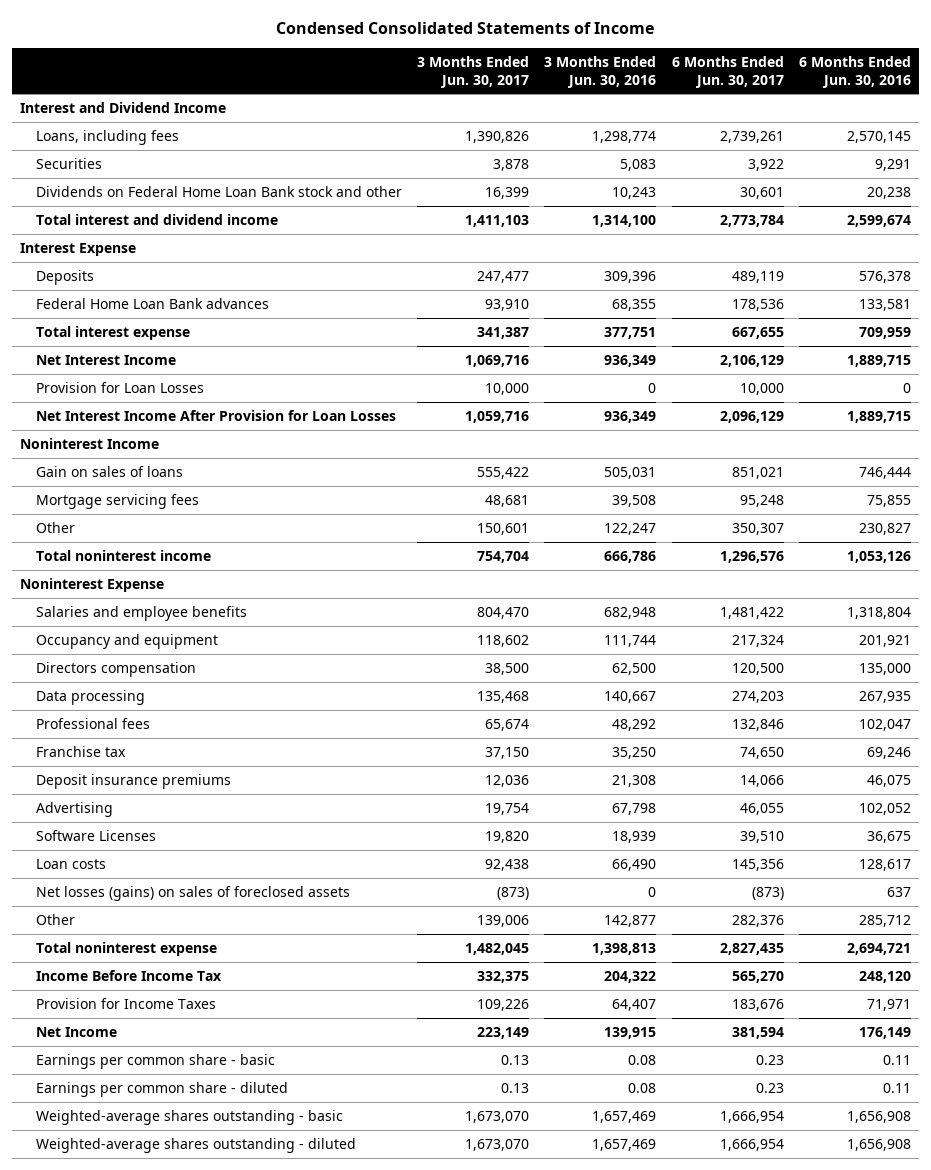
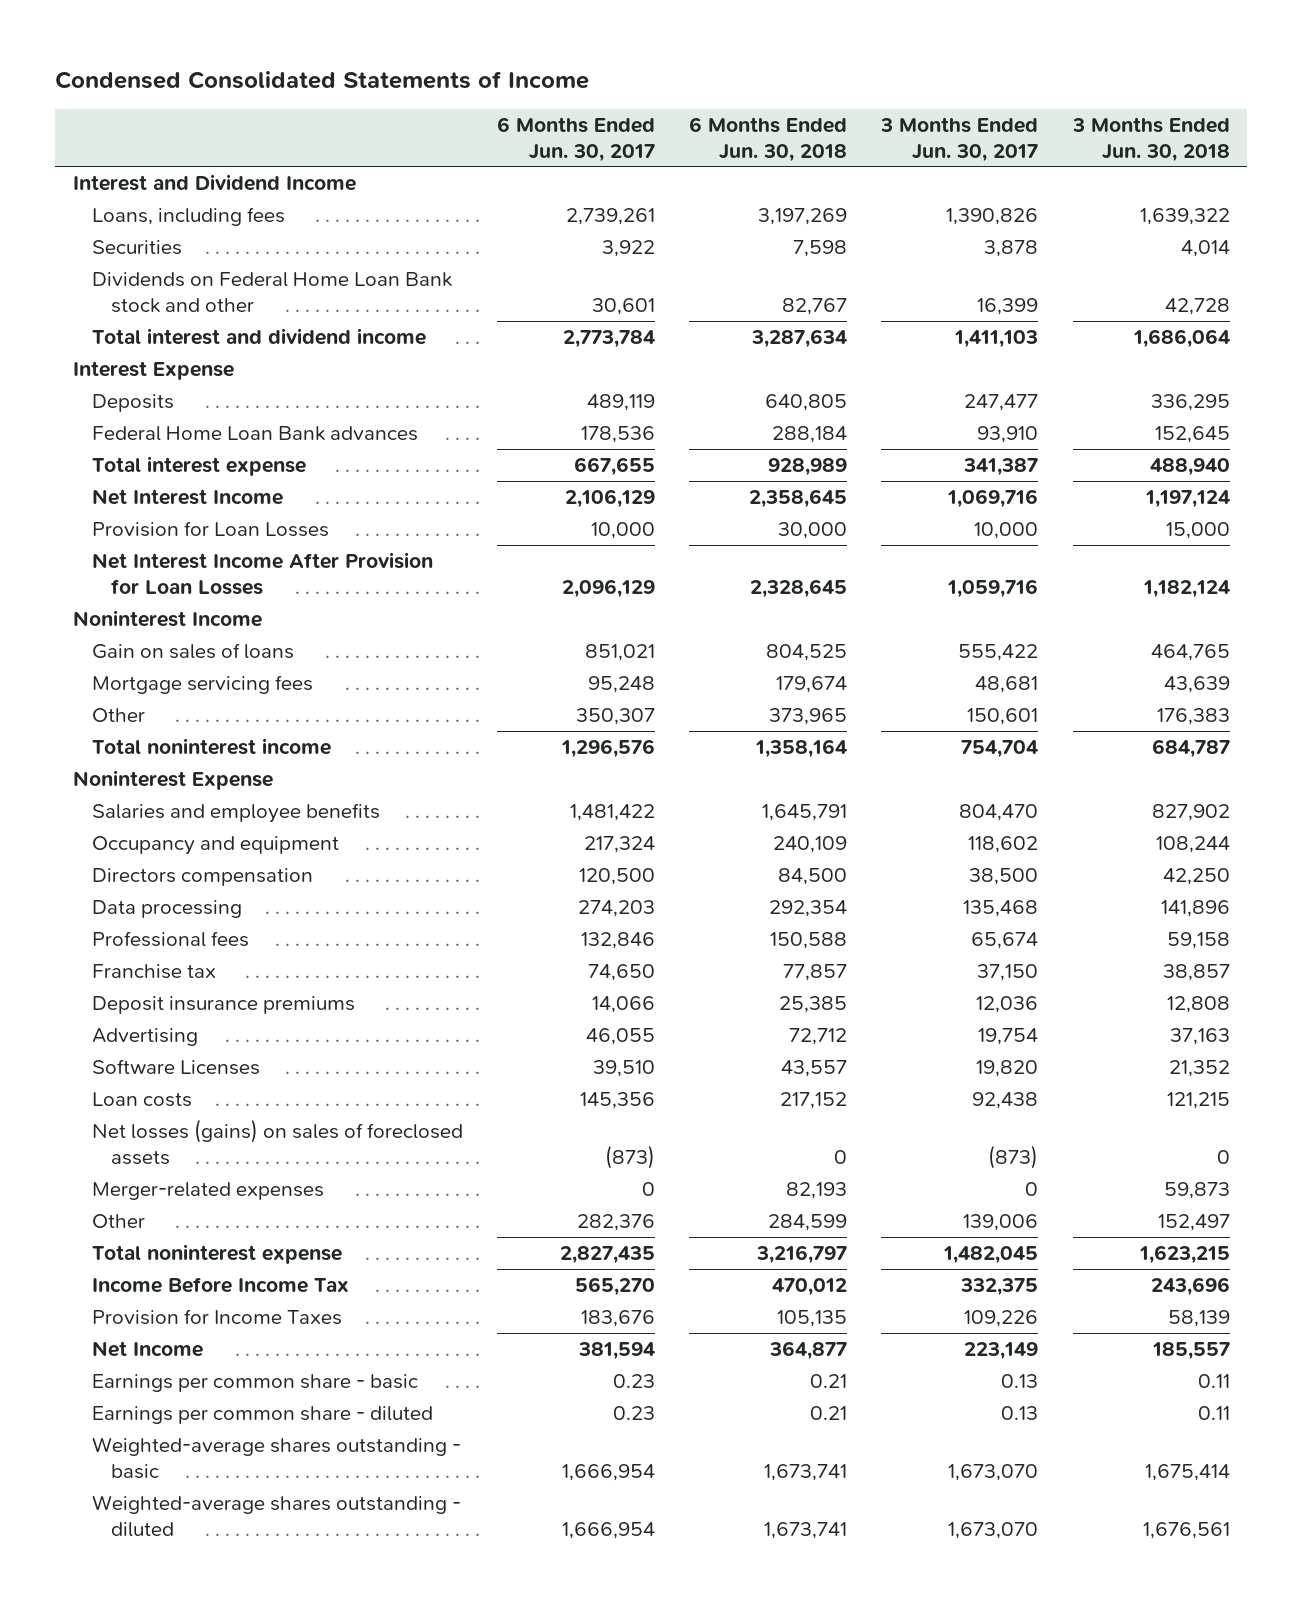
[544,55,657,88] 3 Months Ended Jun. 30, 2016 -> none
[799,55,912,88] 6 Months Ended Jun. 30, 2016 -> none
none -> [689,116,848,162] 6 Months Ended Jun. 30, 2018
none -> [1071,116,1230,162] 3 Months Ended Jun. 30, 2018
none -> [91,1181,324,1200] Merger-related expenses

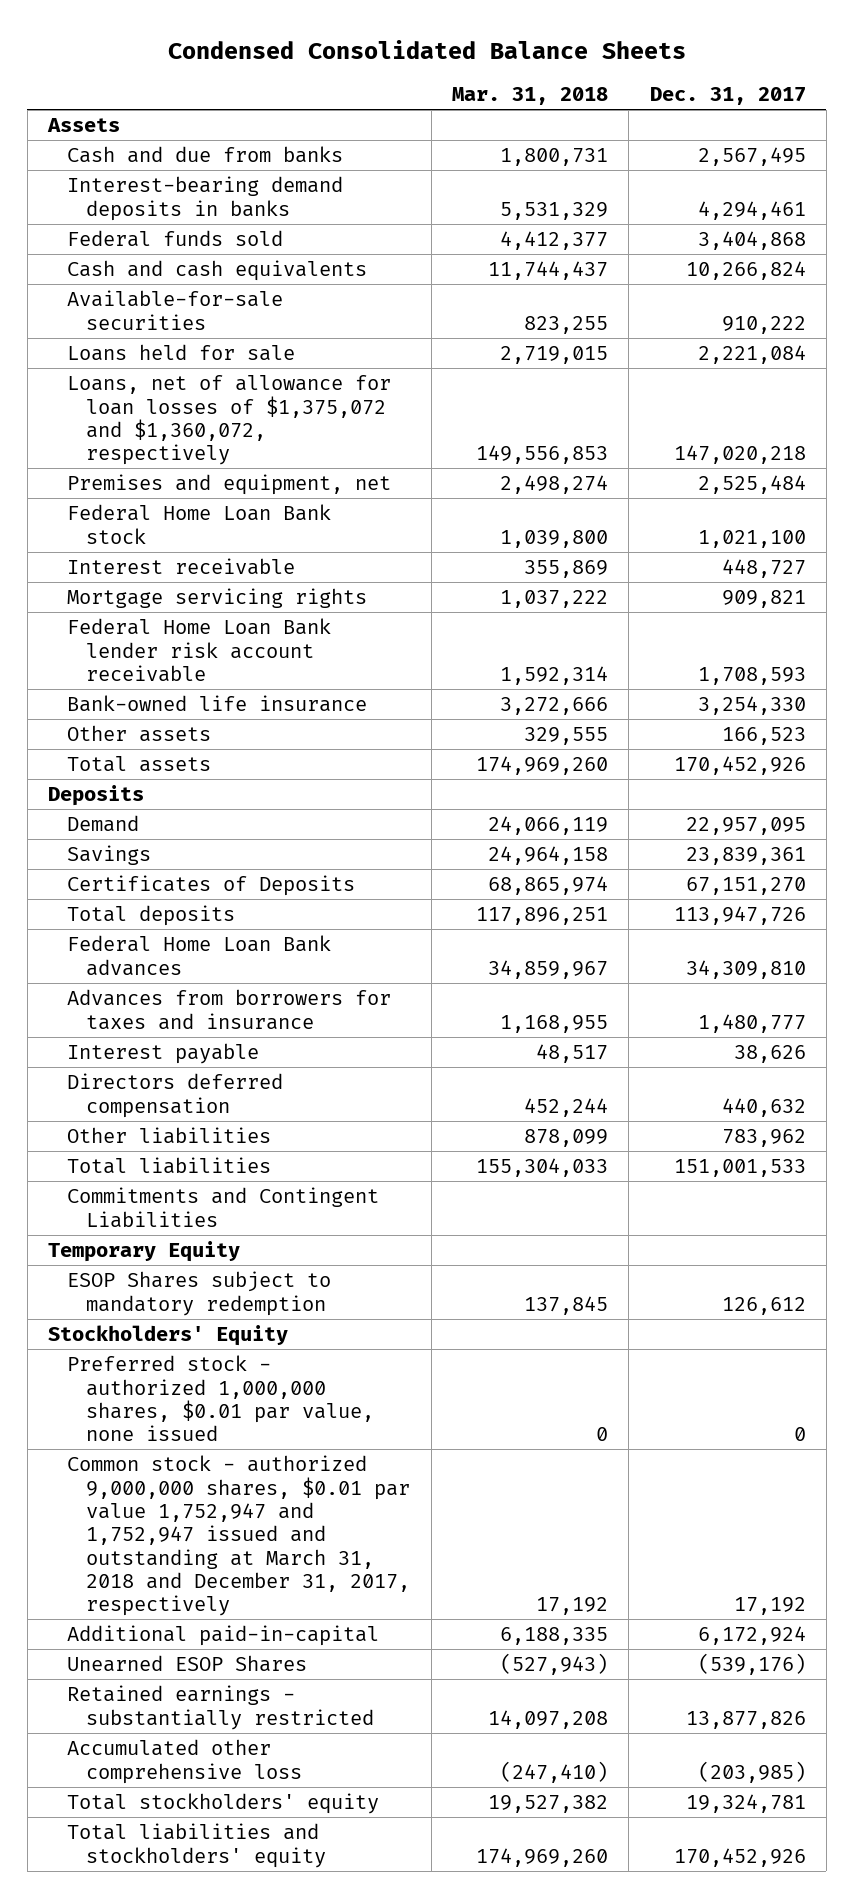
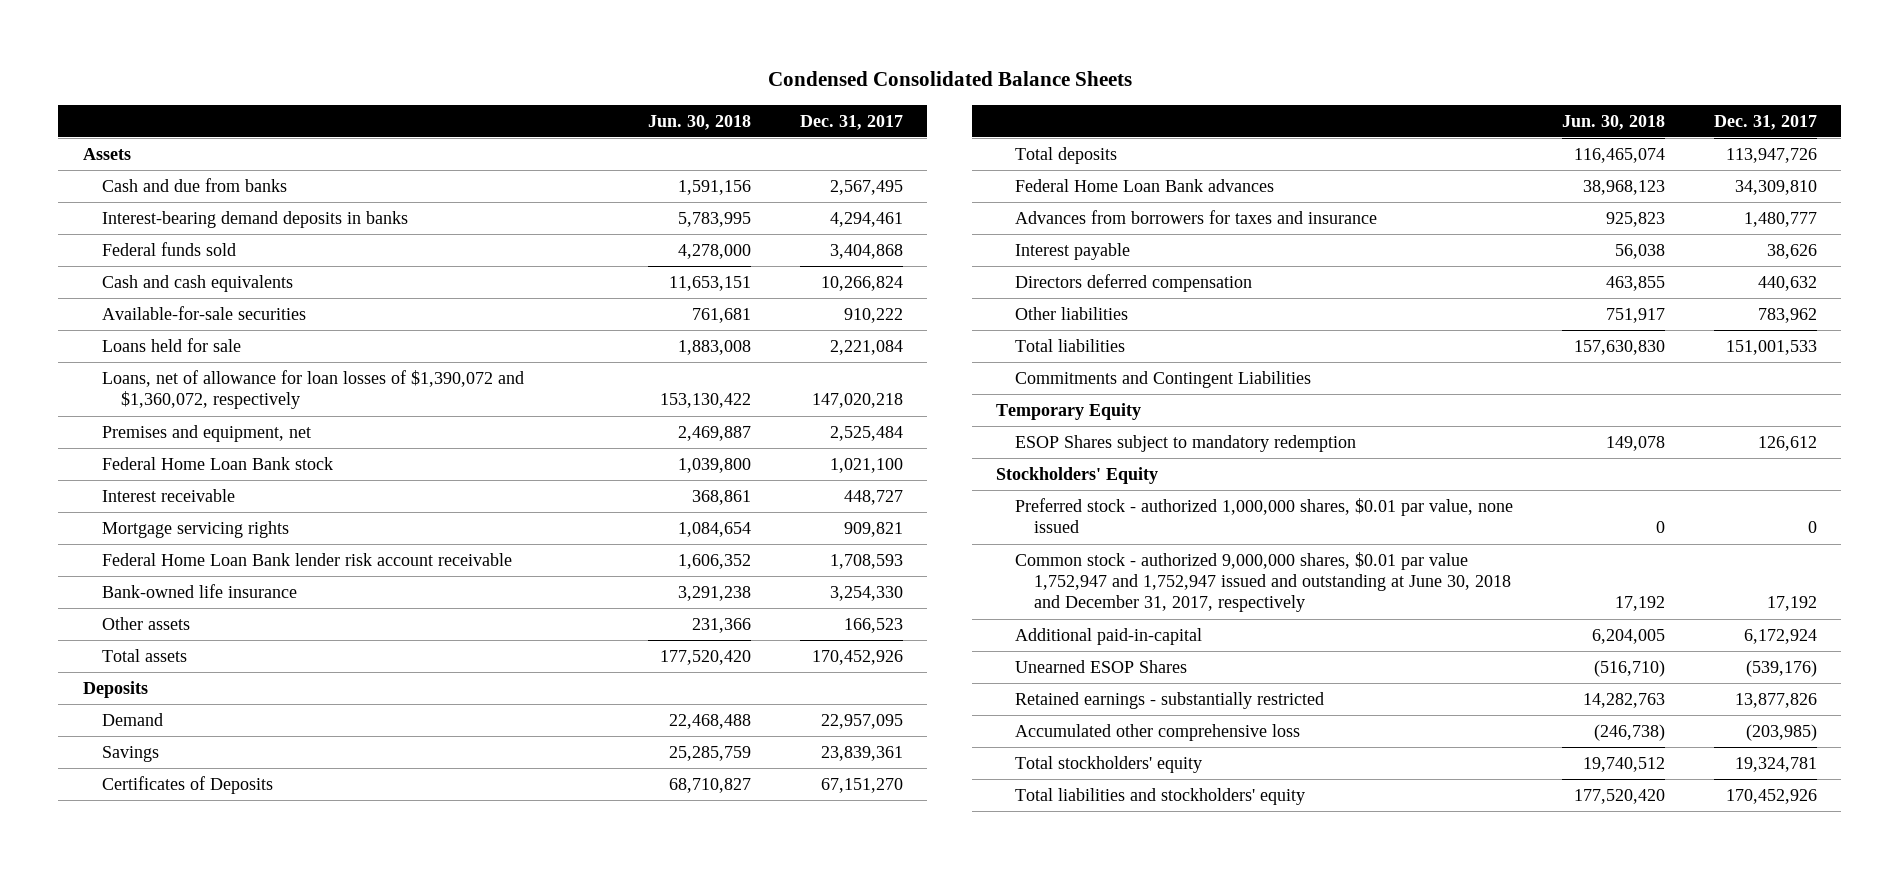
[452,87,609,106] Mar. 31, 2018 -> none
none -> [648,114,752,130] Jun. 30, 2018
[67,375,392,466] Loans, net of allowance for loan losses of $1,375,072 and $1,360,072, respectively -> [101,370,524,410] Loans, net of allowance for loan losses of $1,390,072 and $1,360,072, respectively
[67,1455,411,1617] Common stock - authorized 9,000,000 shares, $0.01 par value 1,752,947 and 1,752,947 issued and outstanding at March 31, 2018 and December 31, 2017, respectively -> [1015,552,1512,613] Common stock - authorized 9,000,000 shares, $0.01 par value 1,752,947 and 1,752,947 issued and outstanding at June 30, 2018 and December 31, 2017, respectively

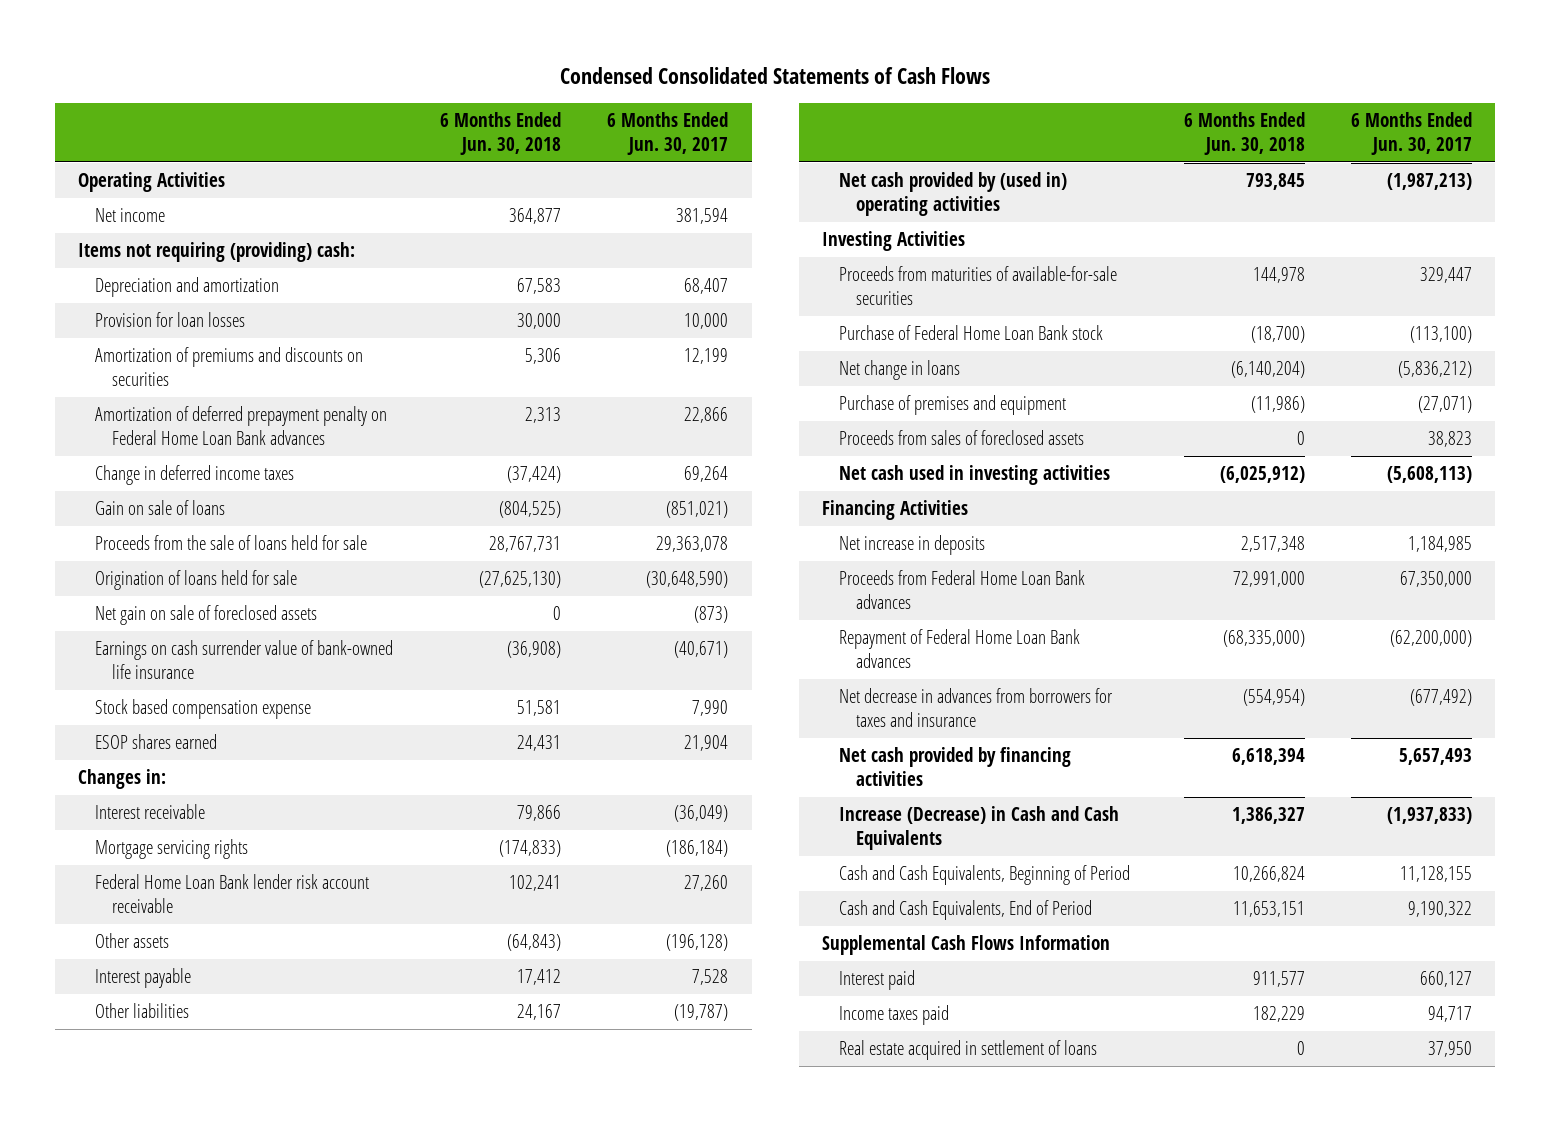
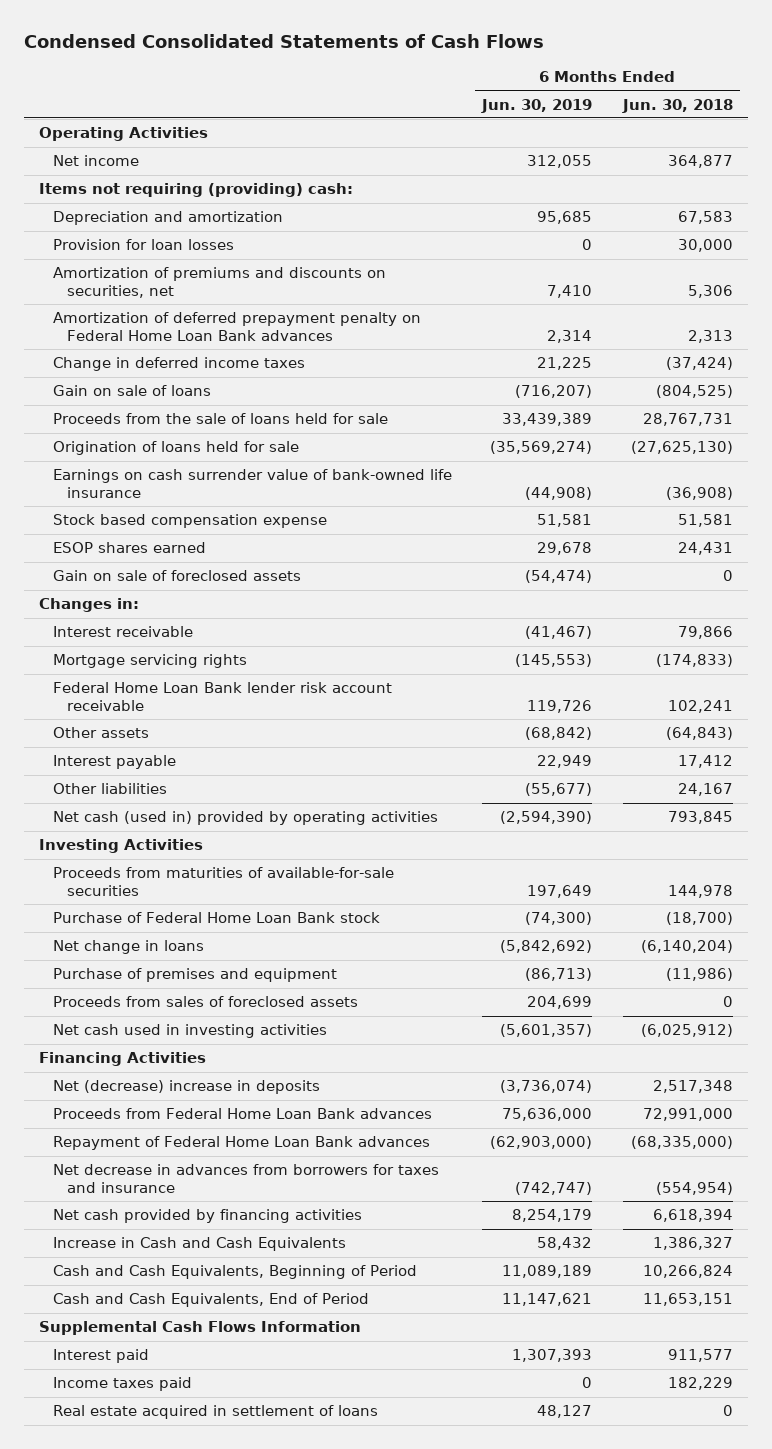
[607,112,729,156] 6 Months Ended Jun. 30, 2017 -> none
none -> [481,98,593,113] Jun. 30, 2019
[95,347,364,387] Amortization of premiums and discounts on securities -> [52,267,386,299] Amortization of premiums and discounts on securities, net
[95,605,318,626] Net gain on sale of foreclosed assets -> none
none -> [52,570,301,582] Gain on sale of foreclosed assets
[838,172,1067,217] Net cash provided by (used in) operating activities -> [52,811,438,826] Net cash (used in) provided by operating activities
[838,535,985,556] Net increase in deposits -> [52,1080,320,1095] Net (decrease) increase in deposits
[838,806,1119,851] Increase (Decrease) in Cash and Cash Equivalents -> [52,1237,346,1252] Increase in Cash and Cash Equivalents

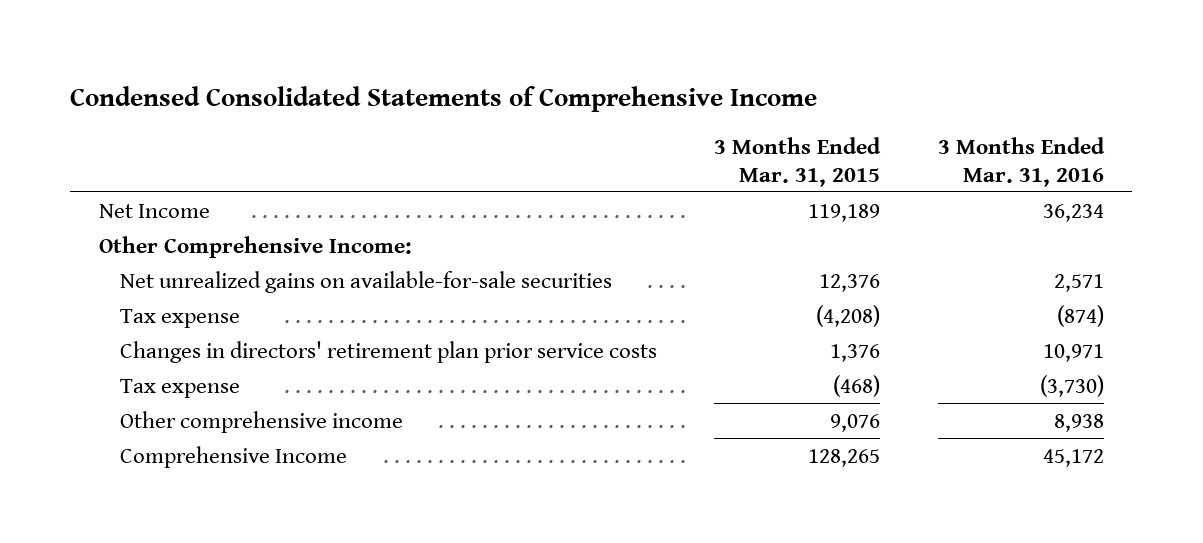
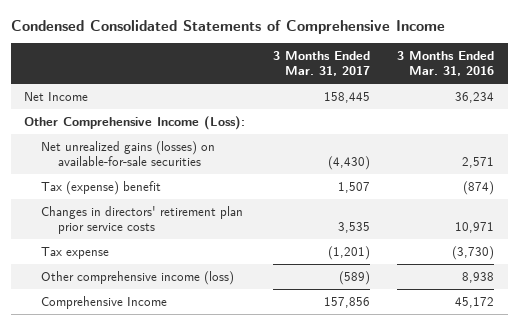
[714,136,882,187] 3 Months Ended Mar. 31, 2015 -> none
none -> [272,51,370,77] 3 Months Ended Mar. 31, 2017
[99,235,413,258] Other Comprehensive Income: -> [24,116,246,131] Other Comprehensive Income (Loss):
[120,270,613,293] Net unrealized gains on available-for-sale securities -> [41,141,216,166] Net unrealized gains (losses) on available-for-sale securities
[120,308,241,328] Tax expense -> [41,181,162,196] Tax (expense) benefit
[120,410,404,433] Other comprehensive income -> [41,271,235,286] Other comprehensive income (loss)

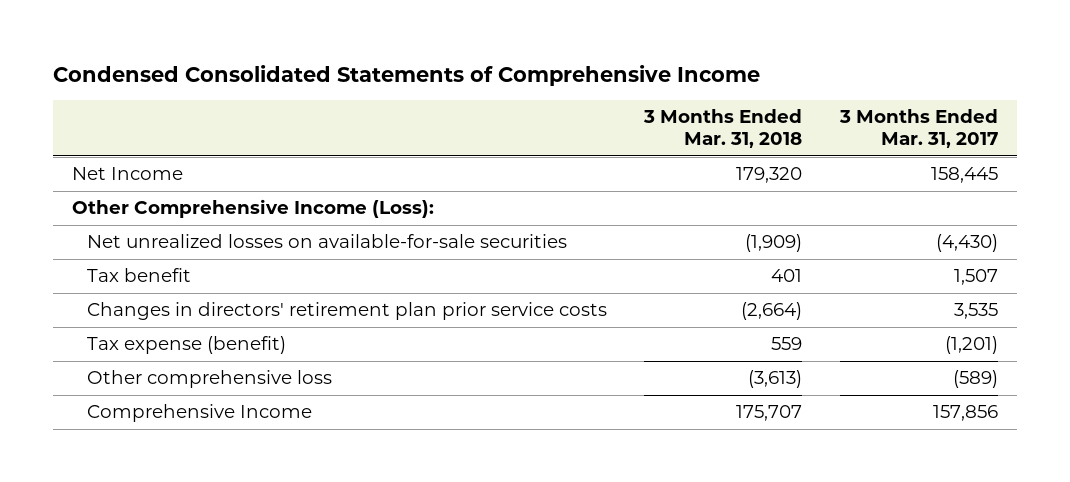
[397,51,495,77] 3 Months Ended Mar. 31, 2016 -> none
none -> [643,109,803,149] 3 Months Ended Mar. 31, 2018
[41,141,216,166] Net unrealized gains (losses) on available-for-sale securities -> [86,234,567,249] Net unrealized losses on available-for-sale securities
[41,181,162,196] Tax (expense) benefit -> [86,268,191,283] Tax benefit
[41,247,110,260] Tax expense -> [86,336,286,355] Tax expense (benefit)
[41,271,235,286] Other comprehensive income (loss) -> [86,370,332,389] Other comprehensive loss

